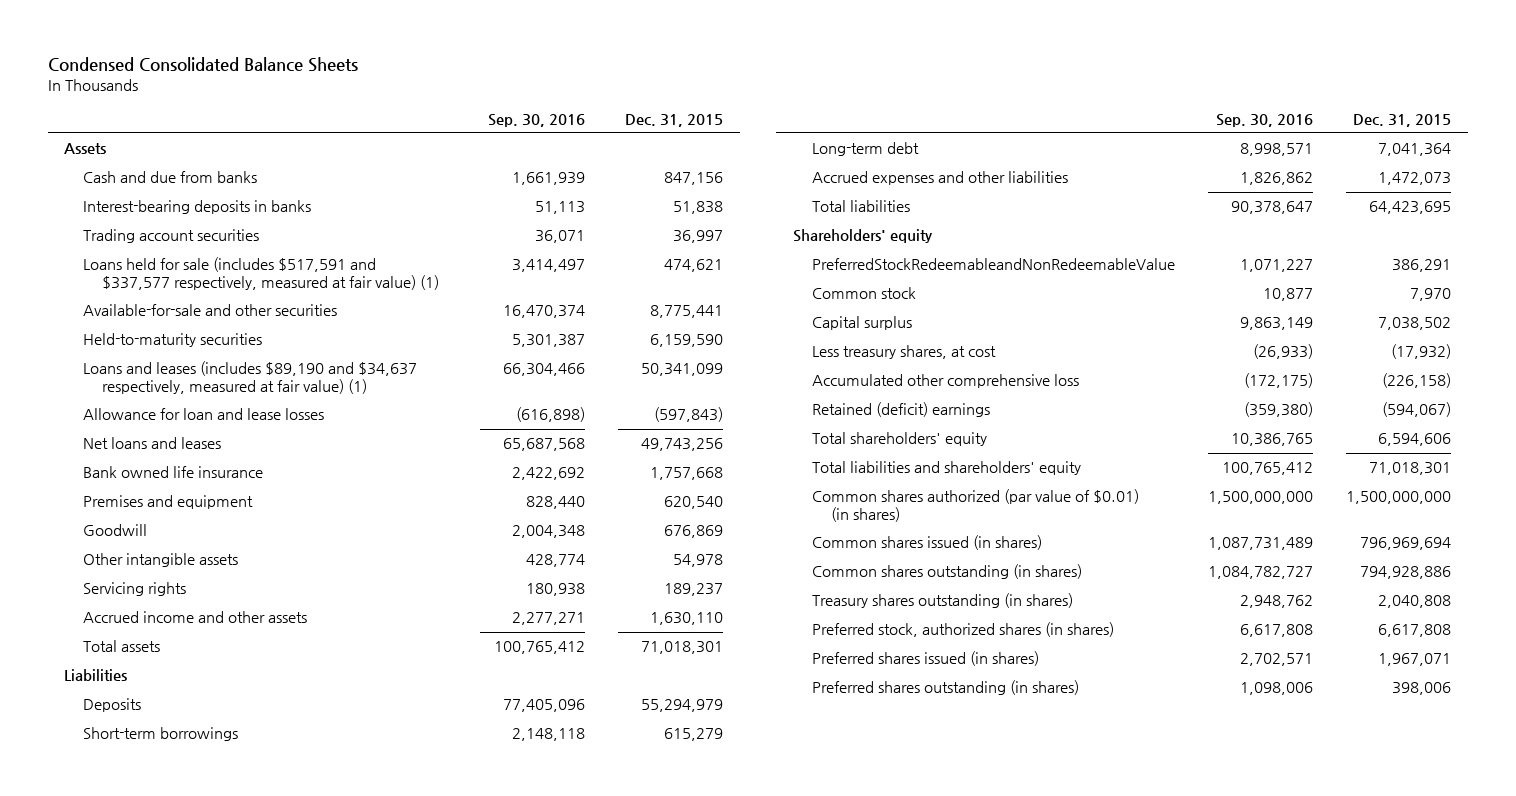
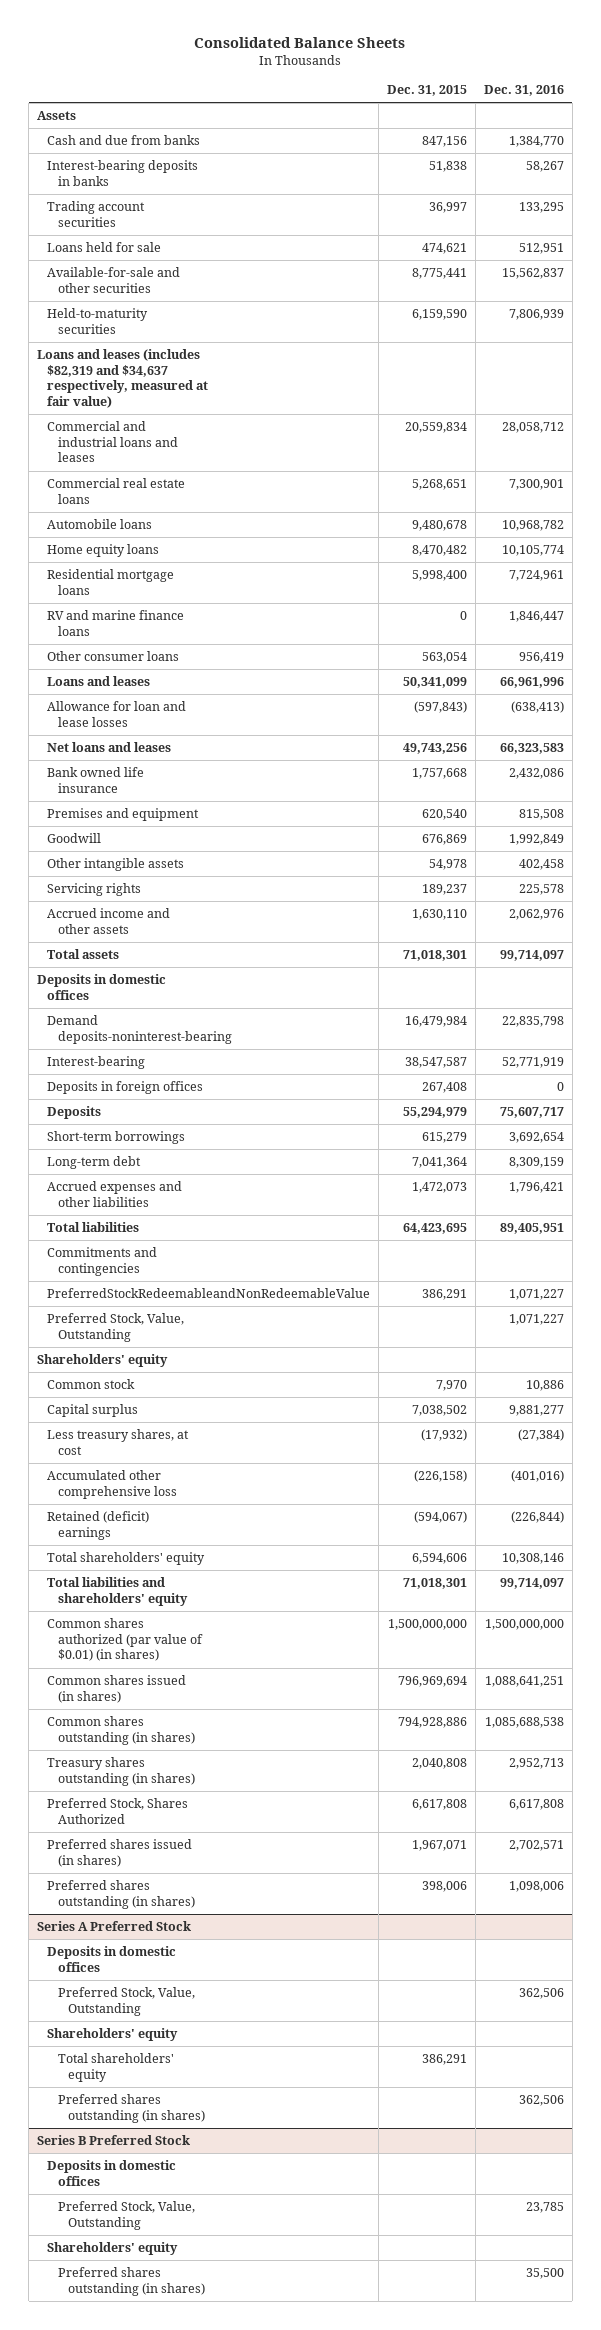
[47,57,358,73] Condensed Consolidated Balance Sheets -> [194,36,406,48] Consolidated Balance Sheets
[487,113,585,127] Sep. 30, 2016 -> none
none -> [483,85,564,97] Dec. 31, 2016
[83,257,440,290] Loans held for sale (includes $517,591 and $337,577 respectively, measured at fair value) (1) -> [47,242,162,253] Loans held for sale
none -> [36,349,209,409] Loans and leases (includes $82,319 and $34,637 respectively, measured at fair value)
none -> [47,421,178,463] Commercial and industrial loans and leases
none -> [47,478,186,504] Commercial real estate loans
none -> [47,519,153,530] Automobile loans
none -> [47,544,160,558] Home equity loans
none -> [47,569,175,595] Residential mortgage loans
none -> [47,610,185,636] RV and marine finance loans
none -> [47,651,180,662] Other consumer loans
[83,361,418,394] Loans and leases (includes $89,190 and $34,637 respectively, measured at fair value) (1) -> [47,676,151,687] Loans and leases
[64,669,128,682] Liabilities -> none
none -> [36,974,166,1000] Deposits in domestic offices
none -> [47,1015,232,1044] Demand deposits-noninterest-bearing
none -> [47,1056,146,1070] Interest-bearing
none -> [47,1081,204,1095] Deposits in foreign offices
none -> [47,1247,158,1276] Commitments and contingencies
none -> [47,1313,185,1342] Preferred Stock, Value, Outstanding
[792,229,933,244] Shareholders' equity -> [36,1354,168,1368] Shareholders' equity
[811,622,1114,638] Preferred stock, authorized shares (in shares) -> [47,1798,189,1824] Preferred Stock, Shares Authorized
none -> [36,1921,191,1932] Series A Preferred Stock
none -> [47,1946,177,1972] Deposits in domestic offices
none -> [57,1987,195,2016] Preferred Stock, Value, Outstanding
none -> [47,2028,179,2042] Shareholders' equity
none -> [57,2053,174,2082] Total shareholders' equity
none -> [57,2094,206,2123] Preferred shares outstanding (in shares)
none -> [36,2135,190,2146] Series B Preferred Stock
none -> [47,2160,177,2186] Deposits in domestic offices
none -> [57,2201,195,2230] Preferred Stock, Value, Outstanding
none -> [47,2242,179,2256] Shareholders' equity
none -> [57,2267,206,2296] Preferred shares outstanding (in shares)

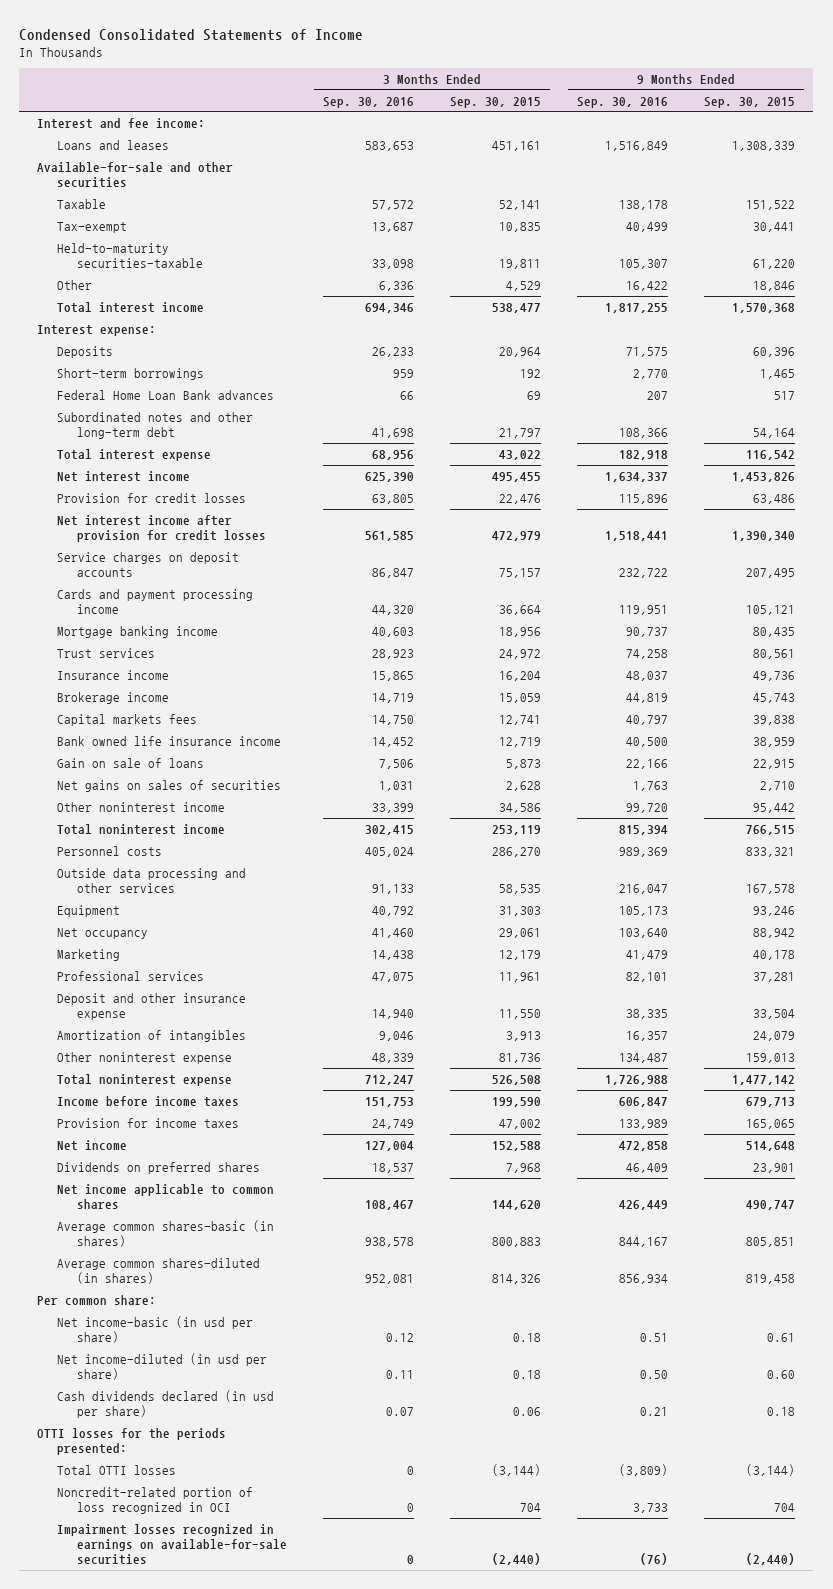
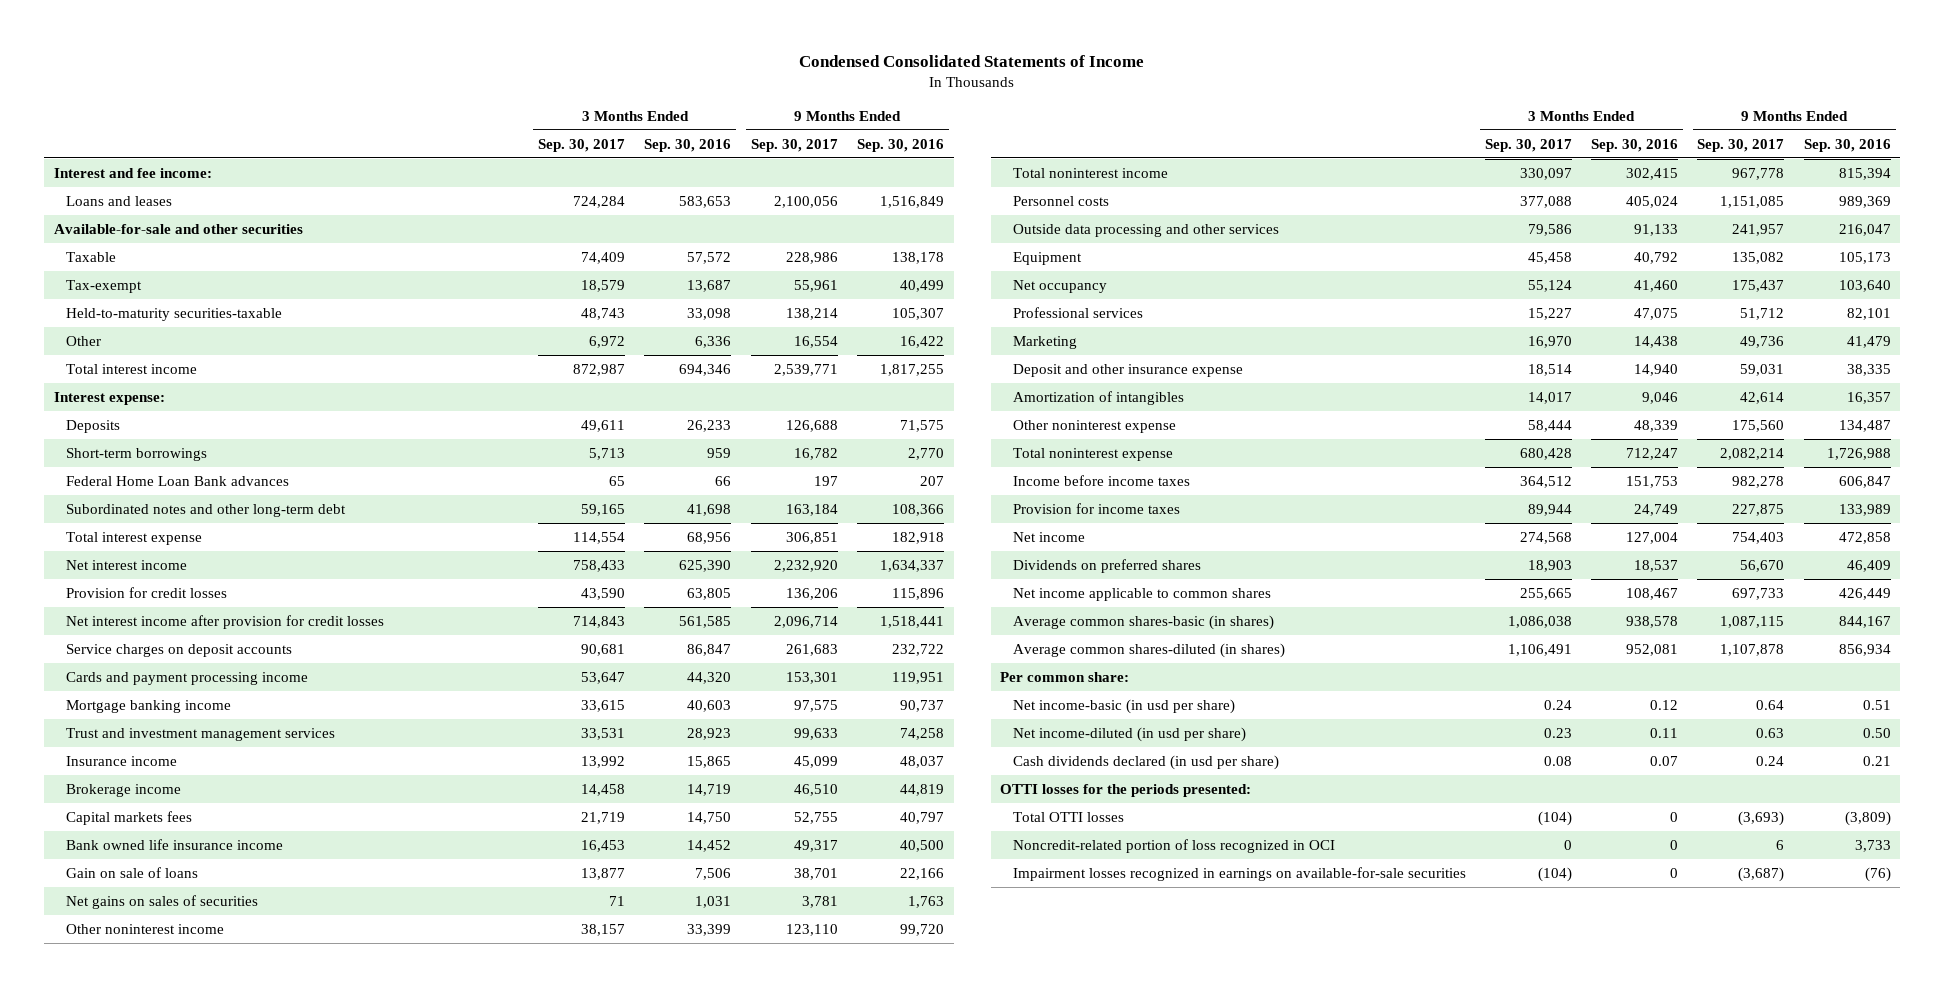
[450,96,542,108] Sep. 30, 2015 -> none
[704,96,796,108] Sep. 30, 2015 -> none
none -> [538,138,626,152] Sep. 30, 2017
none -> [750,138,838,152] Sep. 30, 2017
[57,647,156,658] Trust services -> [65,727,335,741] Trust and investment management services
[57,948,121,961] Marketing -> [1012,335,1077,349] Marketing

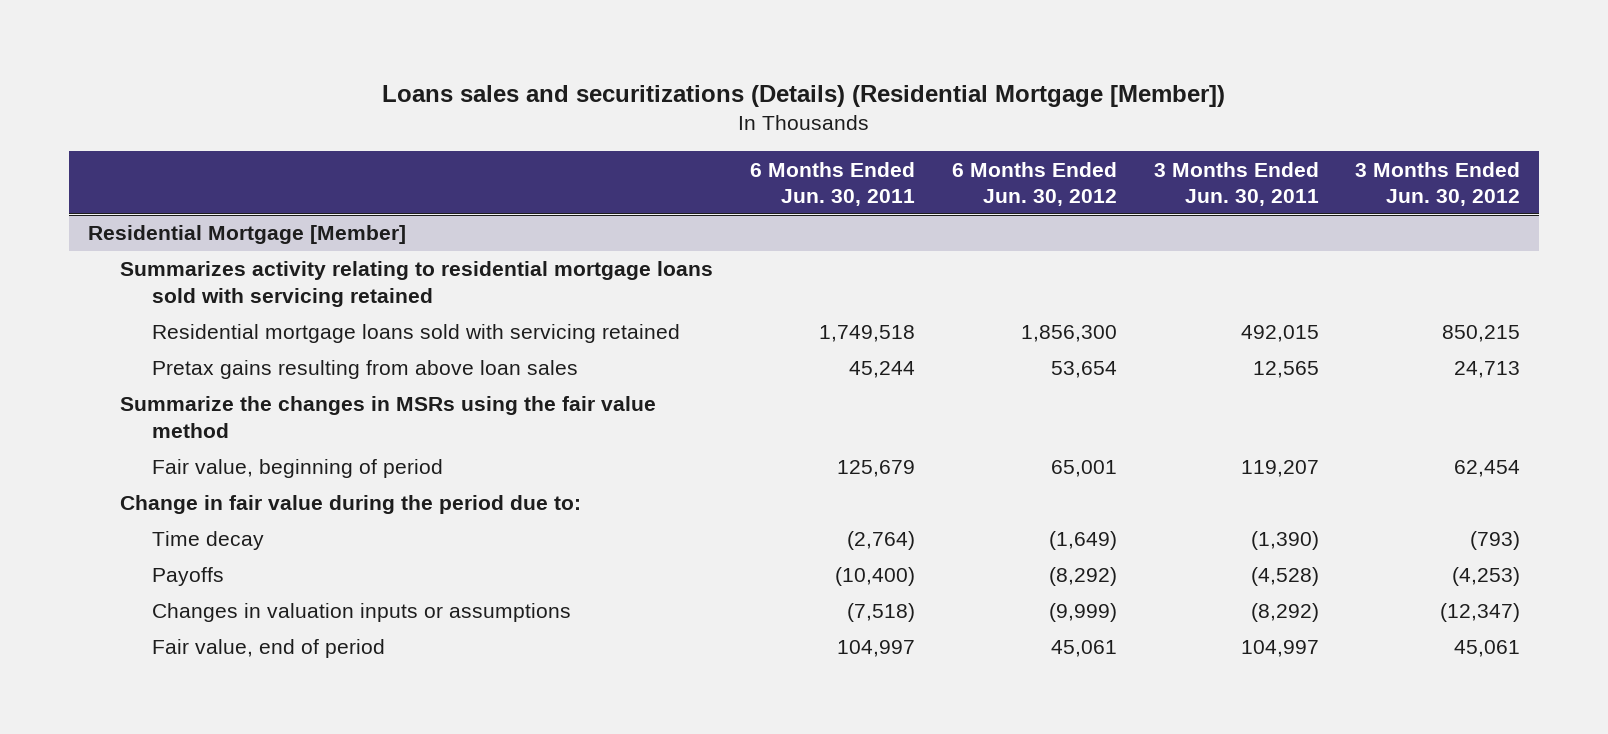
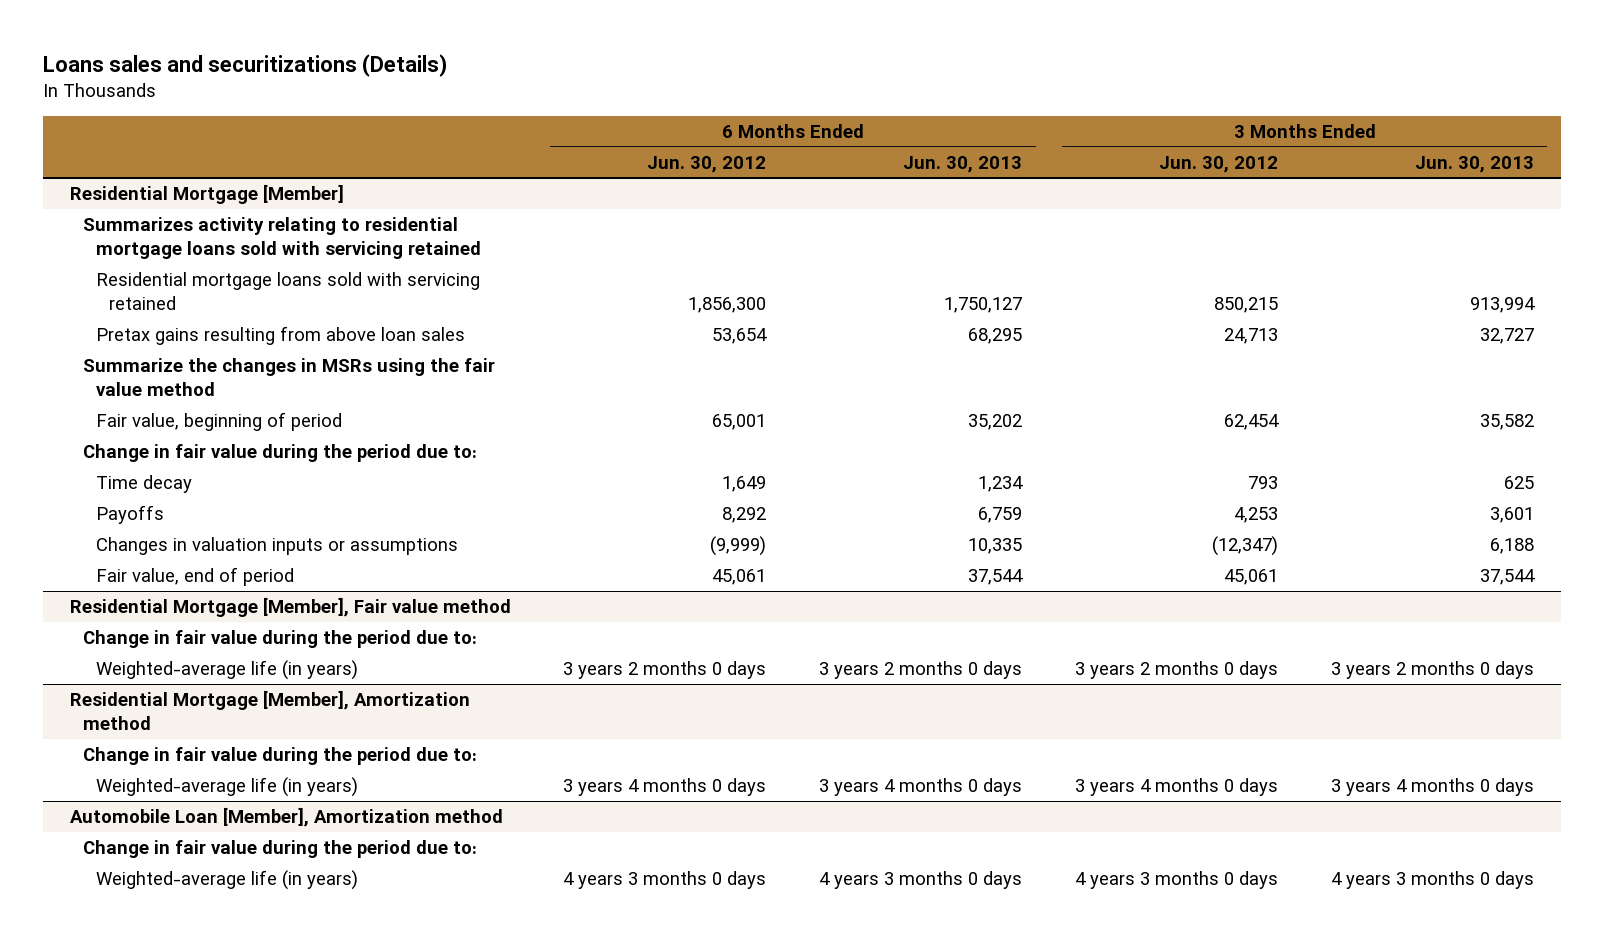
[382,84,1226,107] Loans sales and securitizations (Details) (Residential Mortgage [Member]) -> [43,53,448,77] Loans sales and securitizations (Details)
[749,161,915,206] 6 Months Ended Jun. 30, 2011 -> none
[1153,161,1319,206] 3 Months Ended Jun. 30, 2011 -> none
none -> [903,155,1023,173] Jun. 30, 2013
none -> [1415,155,1535,173] Jun. 30, 2013
[1048,531,1117,551] (1,649) -> [722,476,767,493] 1,649
[1470,531,1521,551] (793) -> [1248,476,1279,490] 793
[1048,567,1117,587] (8,292) -> [722,507,767,524] 8,292
[1452,567,1521,587] (4,253) -> [1234,507,1279,524] 4,253
none -> [69,597,511,618] Residential Mortgage [Member], Fair value method
none -> [82,630,477,649] Change in fair value during the period due to:
none -> [95,660,358,681] Weighted-average life (in years)
none -> [69,690,470,731] Residential Mortgage [Member], Amortization method
none -> [82,747,477,766] Change in fair value during the period due to:
none -> [95,777,358,798] Weighted-average life (in years)
none -> [69,807,503,828] Automobile Loan [Member], Amortization method
none -> [82,840,477,859] Change in fair value during the period due to:
none -> [95,870,358,891] Weighted-average life (in years)

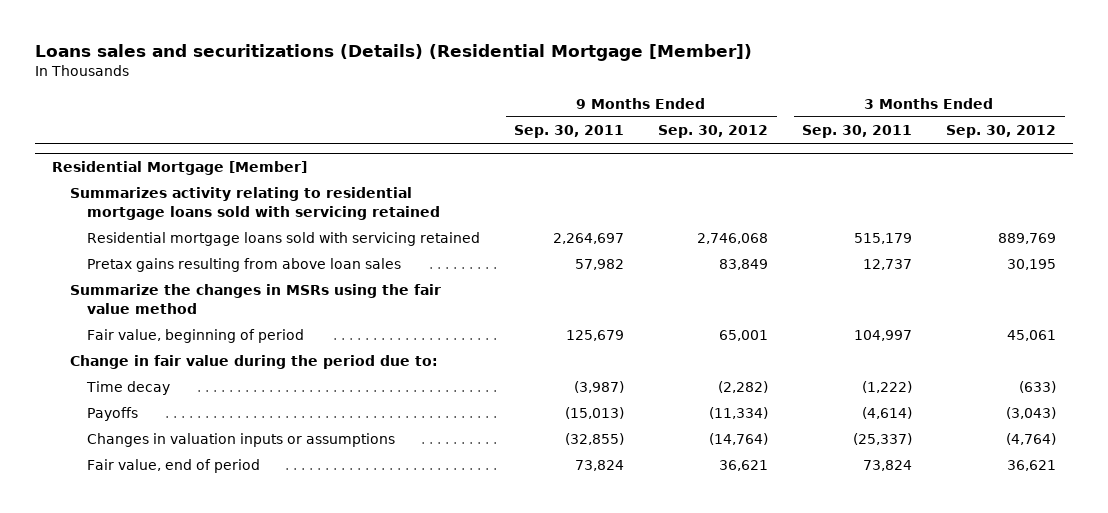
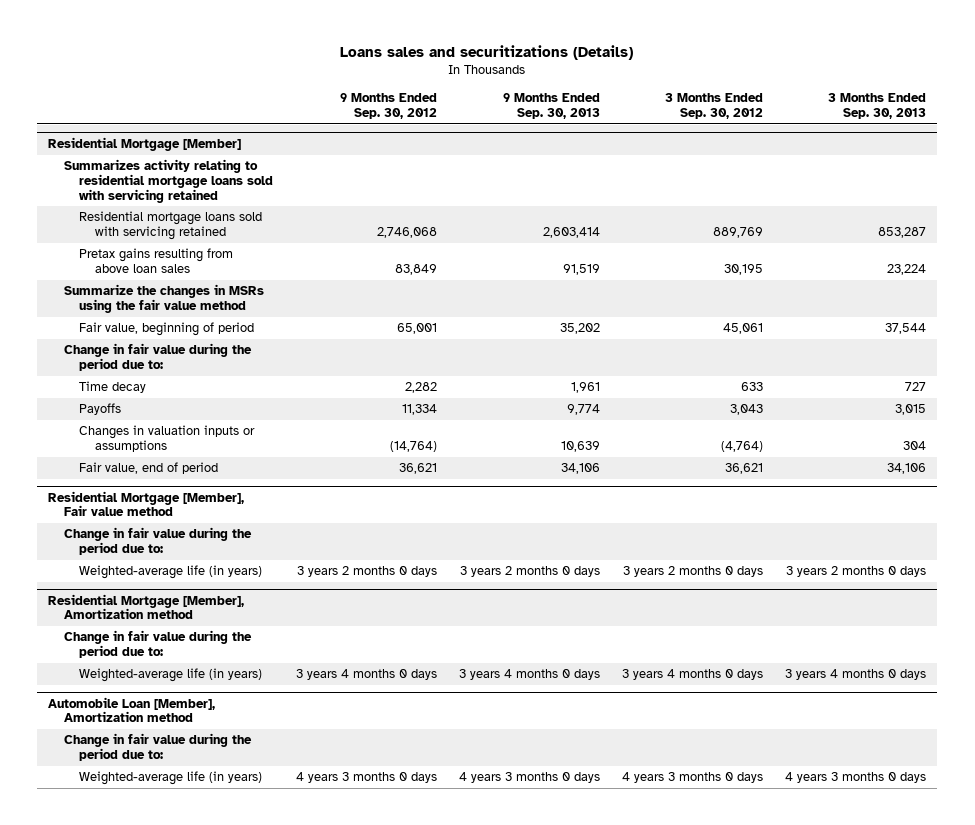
[35,44,753,62] Loans sales and securitizations (Details) (Residential Mortgage [Member]) -> [340,44,634,60] Loans sales and securitizations (Details)
[514,125,625,139] Sep. 30, 2011 -> none
[802,125,913,139] Sep. 30, 2011 -> none
none -> [502,93,600,119] 9 Months Ended Sep. 30, 2013
none -> [828,93,927,119] 3 Months Ended Sep. 30, 2013
[718,381,769,394] (2,282) -> [404,382,437,394] 2,282
[1019,381,1057,394] (633) -> [741,382,764,392] 633
[709,407,769,420] (11,334) -> [401,404,437,416] 11,334
[1006,407,1057,420] (3,043) -> [730,404,764,416] 3,043
none -> [48,490,245,517] Residential Mortgage [Member], Fair value method
none -> [63,527,252,556] Change in fair value during the period due to:
none -> [79,565,263,580] Weighted-average life (in years)
none -> [48,593,245,620] Residential Mortgage [Member], Amortization method
none -> [63,630,252,659] Change in fair value during the period due to:
none -> [79,668,263,683] Weighted-average life (in years)
none -> [48,696,216,723] Automobile Loan [Member], Amortization method
none -> [63,733,252,762] Change in fair value during the period due to:
none -> [79,771,263,786] Weighted-average life (in years)

